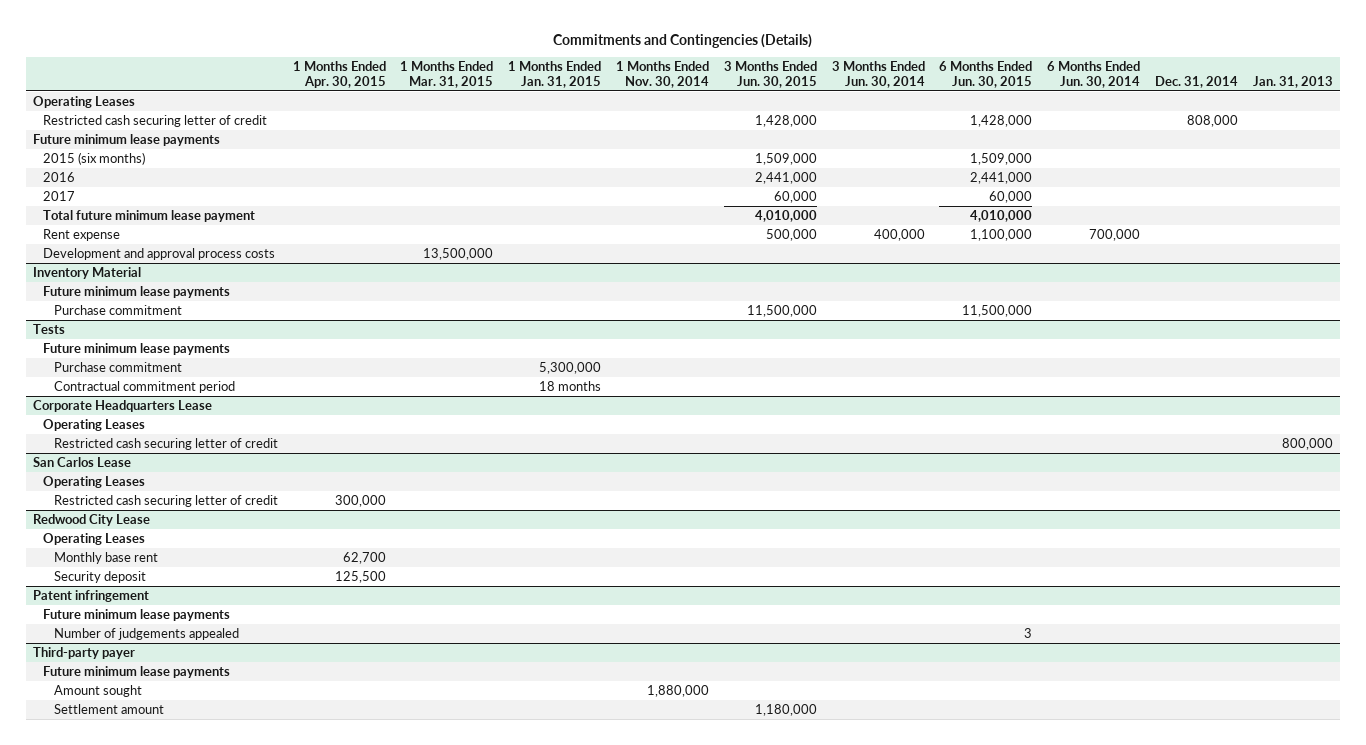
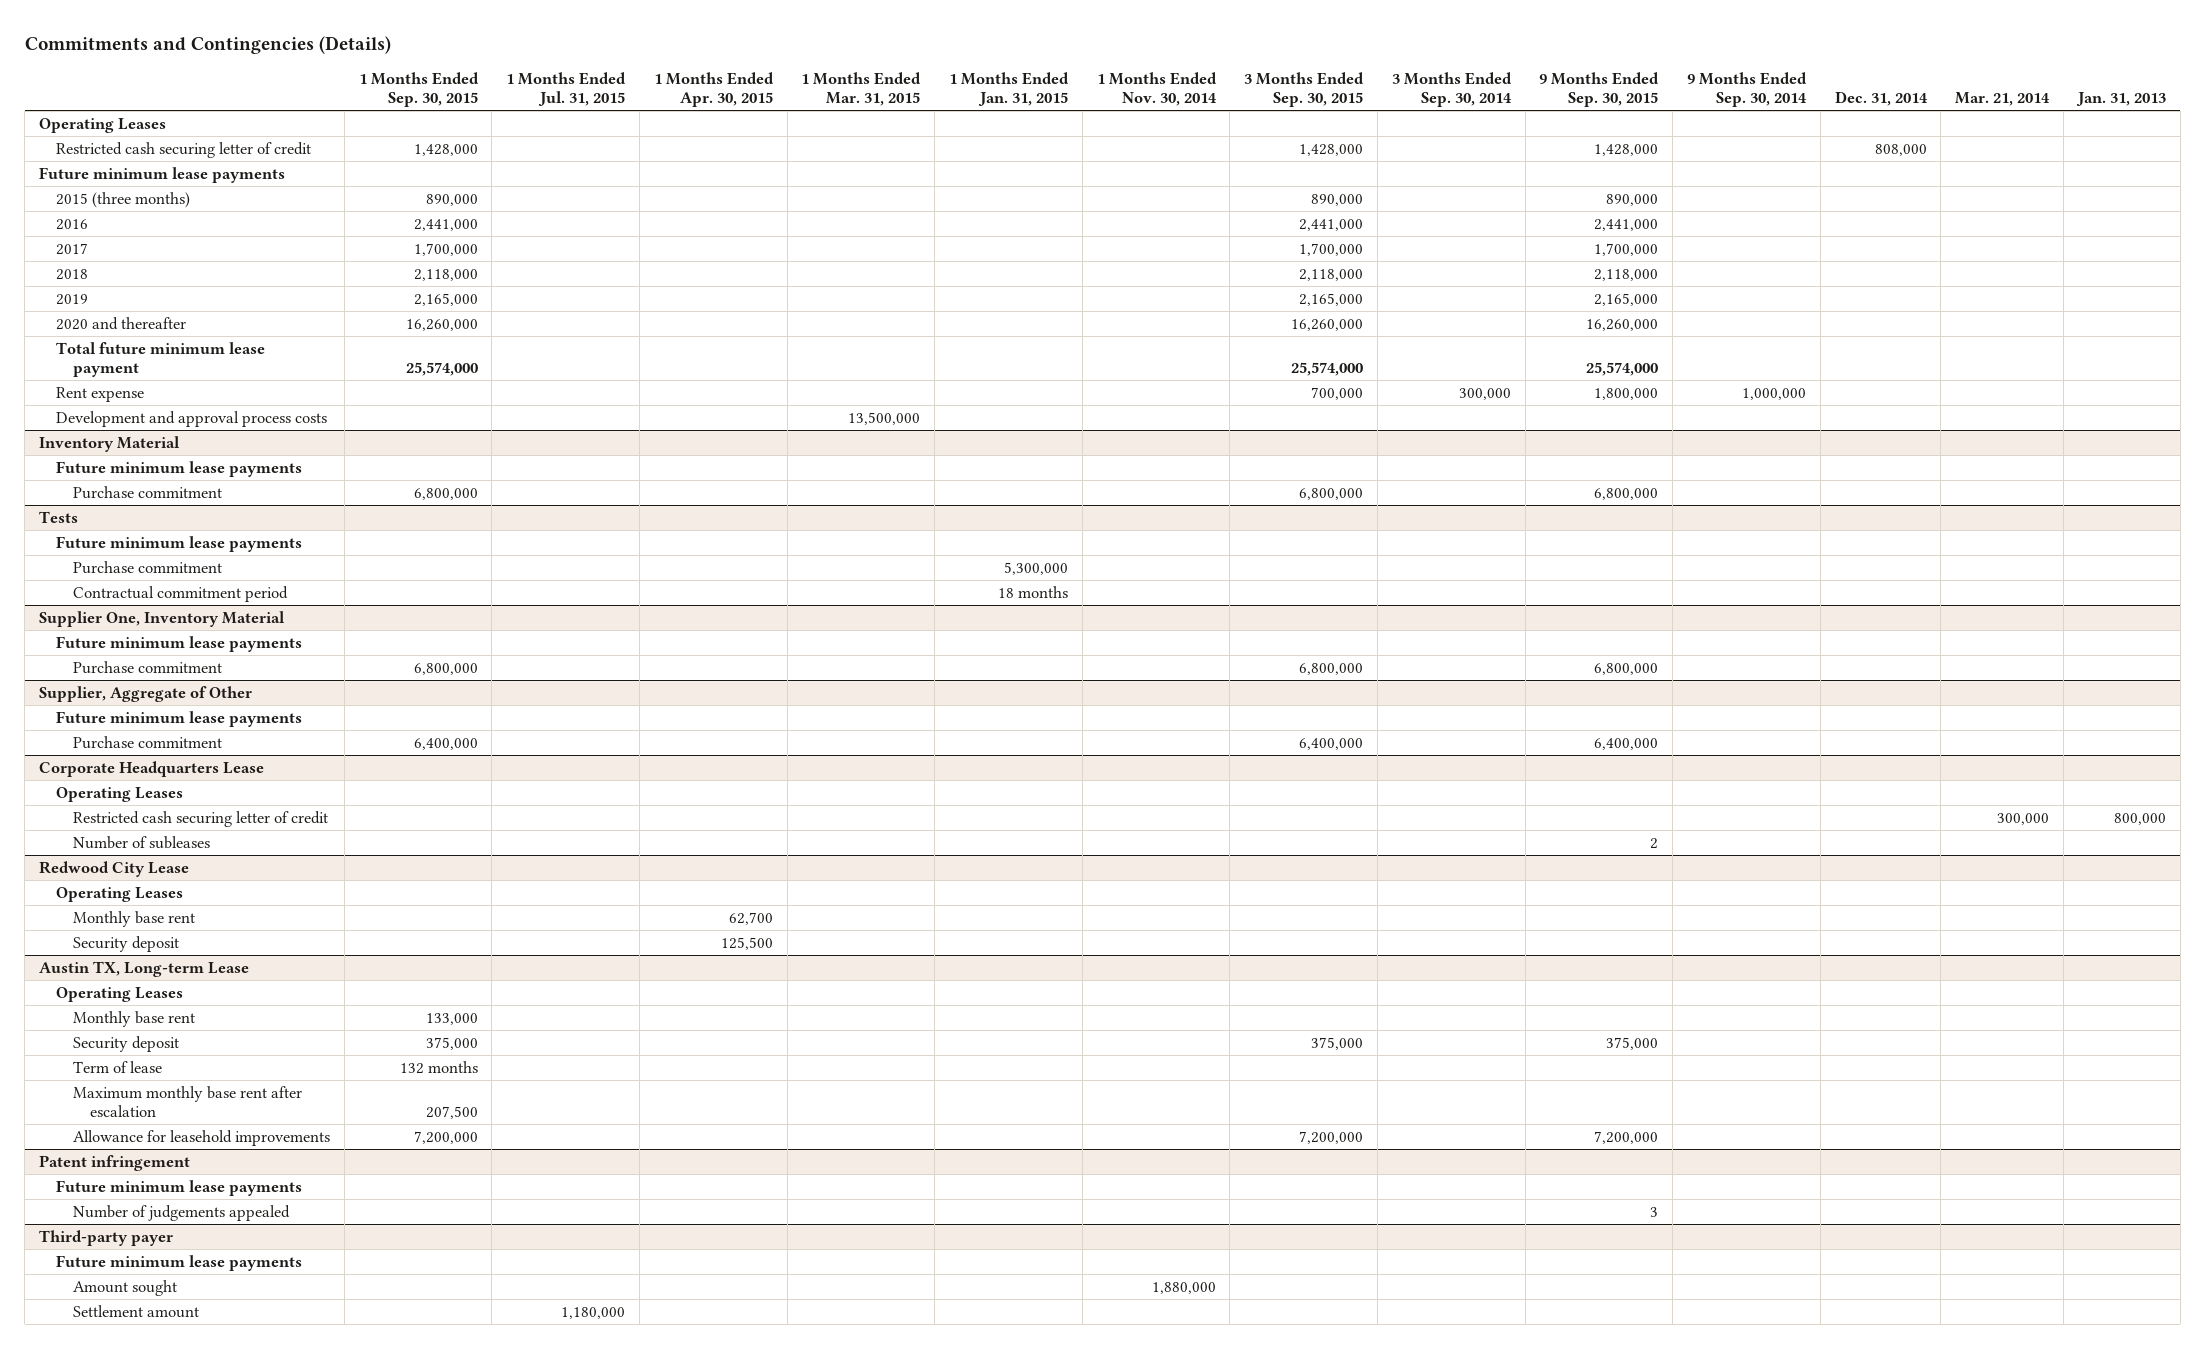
[723,61,817,88] 3 Months Ended Jun. 30, 2015 -> none
[831,61,925,88] 3 Months Ended Jun. 30, 2014 -> none
[939,61,1033,88] 6 Months Ended Jun. 30, 2015 -> none
[1047,61,1141,88] 6 Months Ended Jun. 30, 2014 -> none
none -> [358,72,479,108] 1 Months Ended Sep. 30, 2015
none -> [506,72,627,107] 1 Months Ended Jul. 31, 2015
none -> [1244,72,1365,108] 3 Months Ended Sep. 30, 2015
none -> [1391,72,1512,108] 3 Months Ended Sep. 30, 2014
none -> [1539,72,1660,108] 9 Months Ended Sep. 30, 2015
none -> [1687,72,1808,108] 9 Months Ended Sep. 30, 2014
none -> [1955,92,2051,107] Mar. 21, 2014
[43,151,146,165] 2015 (six months) -> [55,191,190,208] 2015 (three months)
none -> [55,268,88,280] 2018
none -> [55,293,88,305] 2019
none -> [55,316,186,330] 2020 and thereafter
none -> [38,610,285,627] Supplier One, Inventory Material
none -> [55,635,302,652] Future minimum lease payments
none -> [73,660,223,674] Purchase commitment
none -> [38,685,252,702] Supplier, Aggregate of Other
none -> [55,710,302,727] Future minimum lease payments
none -> [73,735,223,749] Purchase commitment
[33,456,132,467] San Carlos Lease -> none
[43,475,146,488] Operating Leases -> none
[53,494,278,507] Restricted cash securing letter of credit -> none
none -> [73,835,211,849] Number of subleases
none -> [38,960,249,977] Austin TX, Long-term Lease
none -> [55,986,183,1002] Operating Leases
none -> [73,1010,196,1027] Monthly base rent
none -> [73,1035,180,1052] Security deposit
none -> [73,1060,163,1073] Term of lease
none -> [73,1085,303,1117] Maximum monthly base rent after escalation
none -> [73,1129,331,1146] Allowance for leasehold improvements

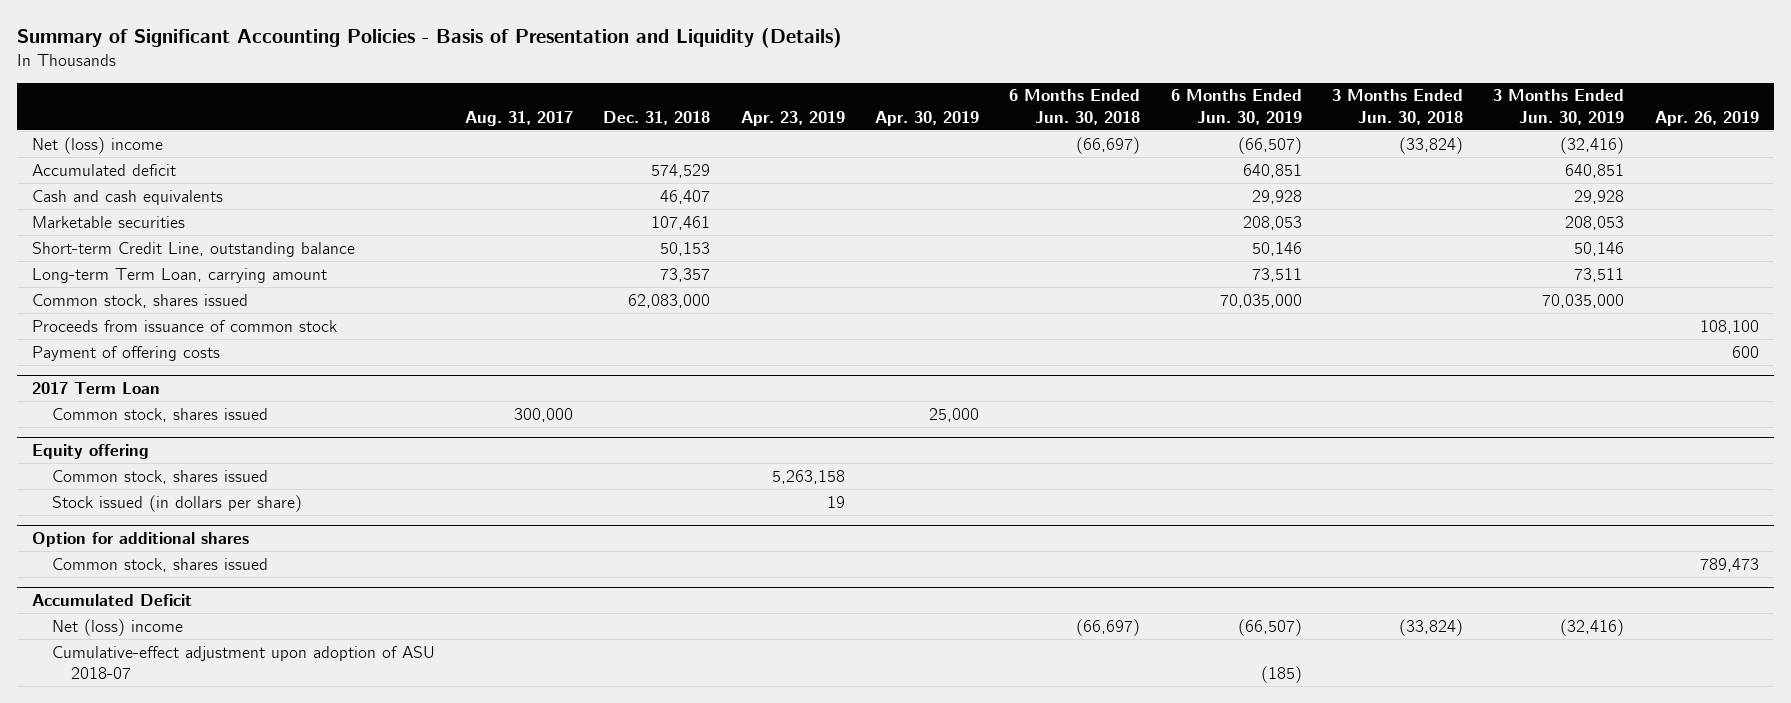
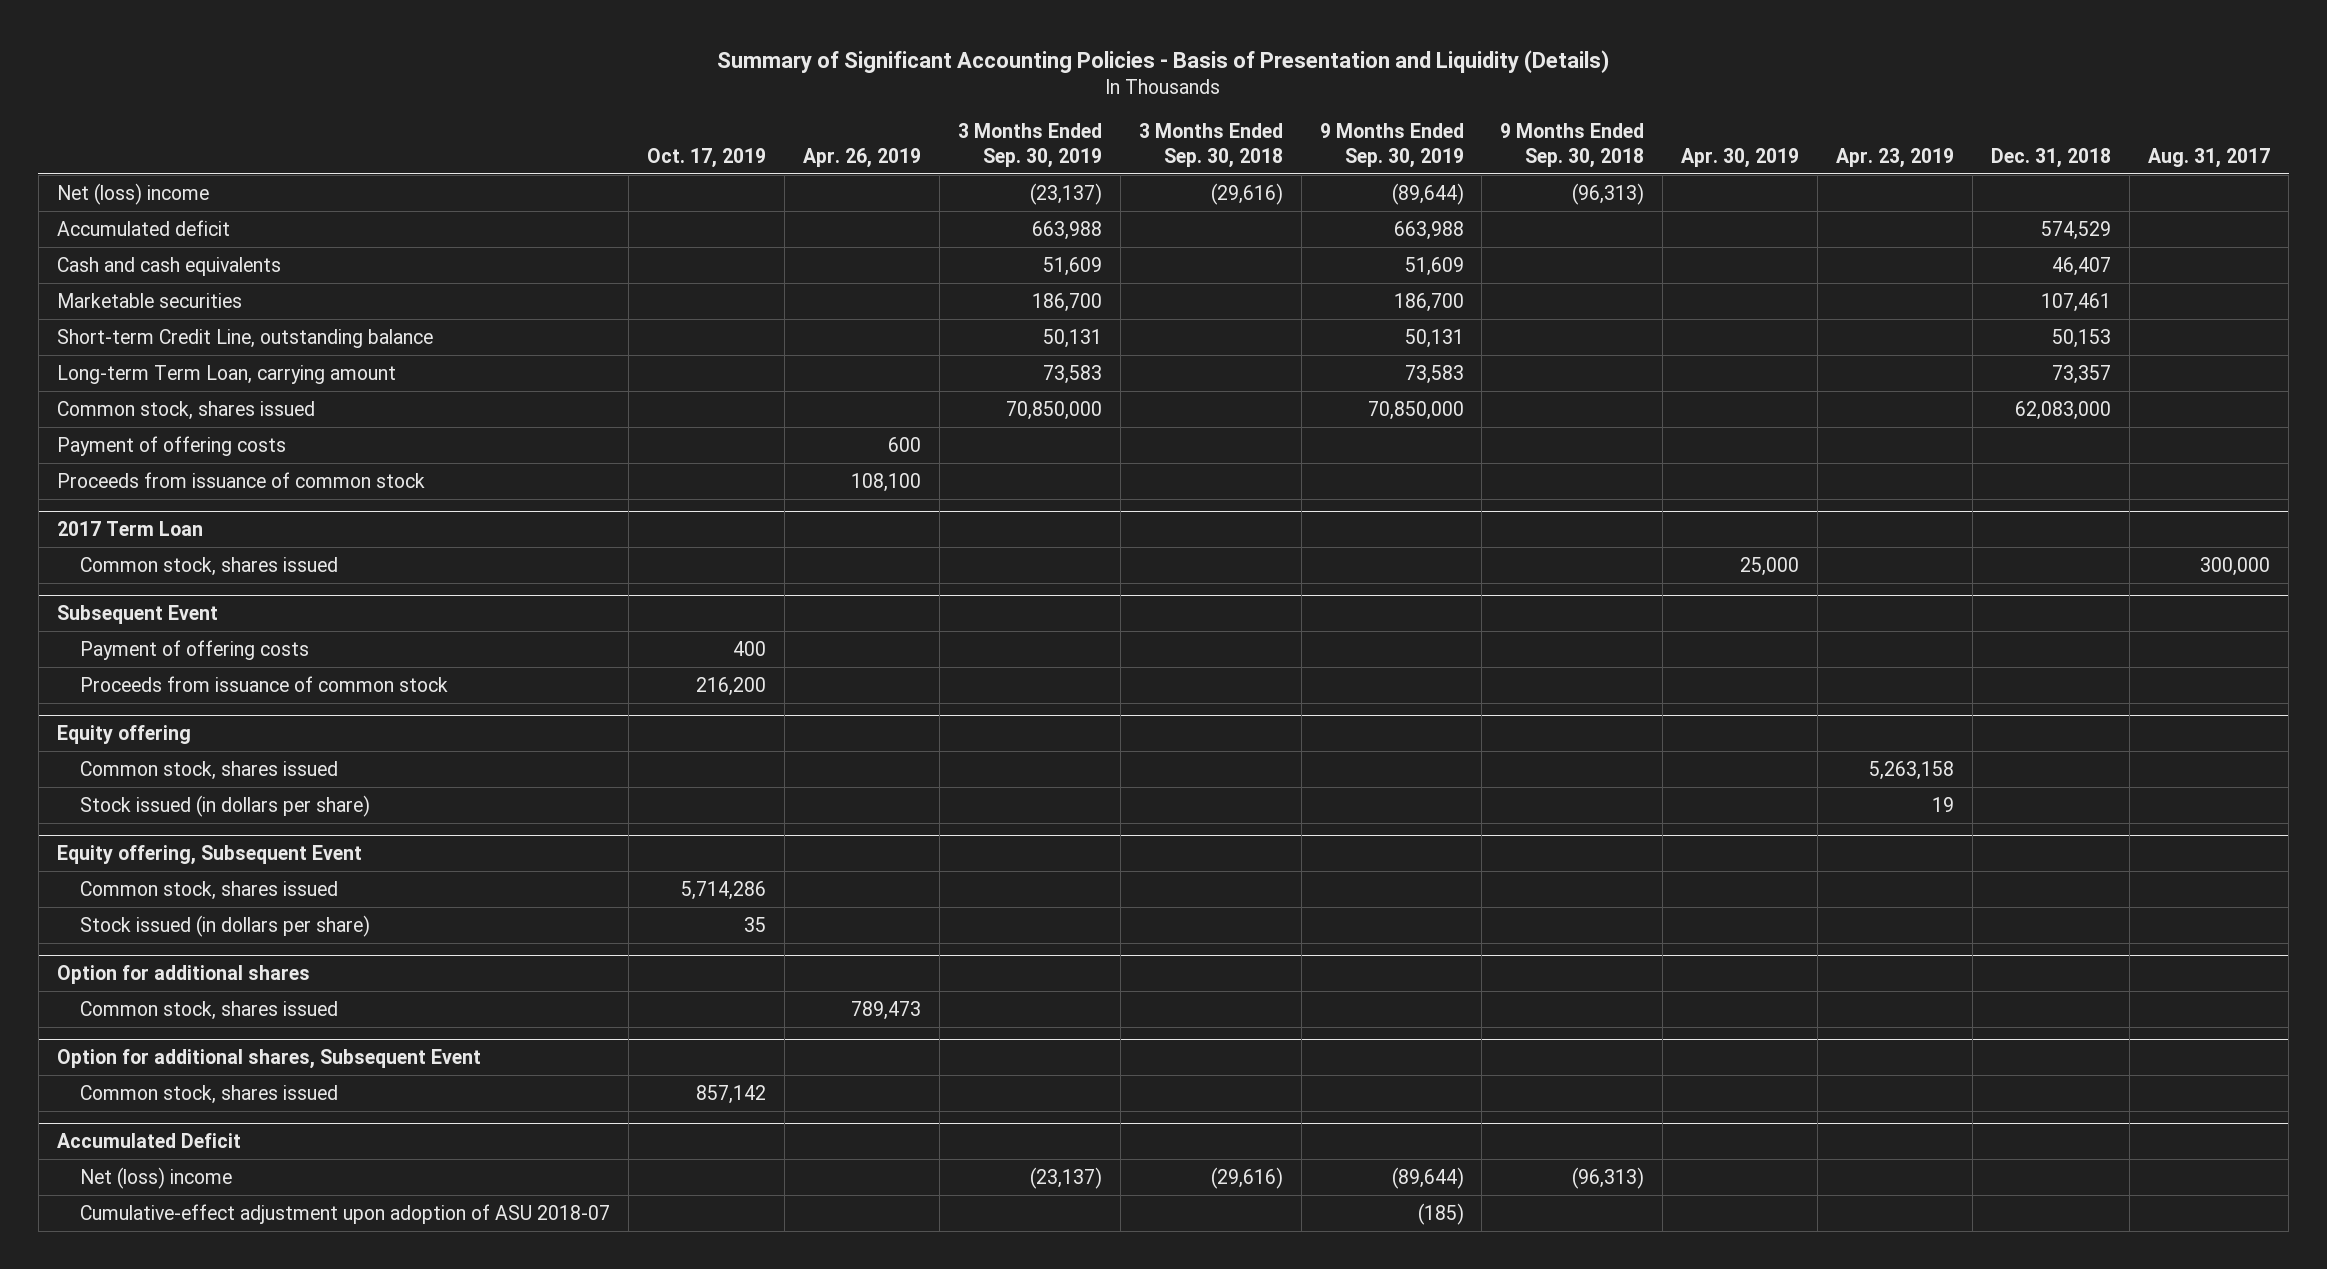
[1009,89,1141,125] 6 Months Ended Jun. 30, 2018 -> none
[1170,89,1302,125] 6 Months Ended Jun. 30, 2019 -> none
[1332,89,1464,125] 3 Months Ended Jun. 30, 2018 -> none
[1493,89,1625,125] 3 Months Ended Jun. 30, 2019 -> none
none -> [646,147,766,168] Oct. 17, 2019
none -> [957,123,1102,168] 3 Months Ended Sep. 30, 2019
none -> [1138,123,1283,168] 3 Months Ended Sep. 30, 2018
none -> [1319,123,1464,168] 9 Months Ended Sep. 30, 2019
none -> [1500,123,1645,168] 9 Months Ended Sep. 30, 2018
[32,319,338,332] Proceeds from issuance of common stock -> [56,471,425,488] Proceeds from issuance of common stock
none -> [56,604,218,624] Subsequent Event
none -> [79,639,309,660] Payment of offering costs
none -> [79,675,448,692] Proceeds from issuance of common stock
none -> [56,844,362,865] Equity offering, Subsequent Event
none -> [79,880,338,900] Common stock, shares issued
none -> [79,914,370,937] Stock issued (in dollars per share)
none -> [56,1048,481,1069] Option for additional shares, Subsequent Event
none -> [79,1084,338,1104] Common stock, shares issued

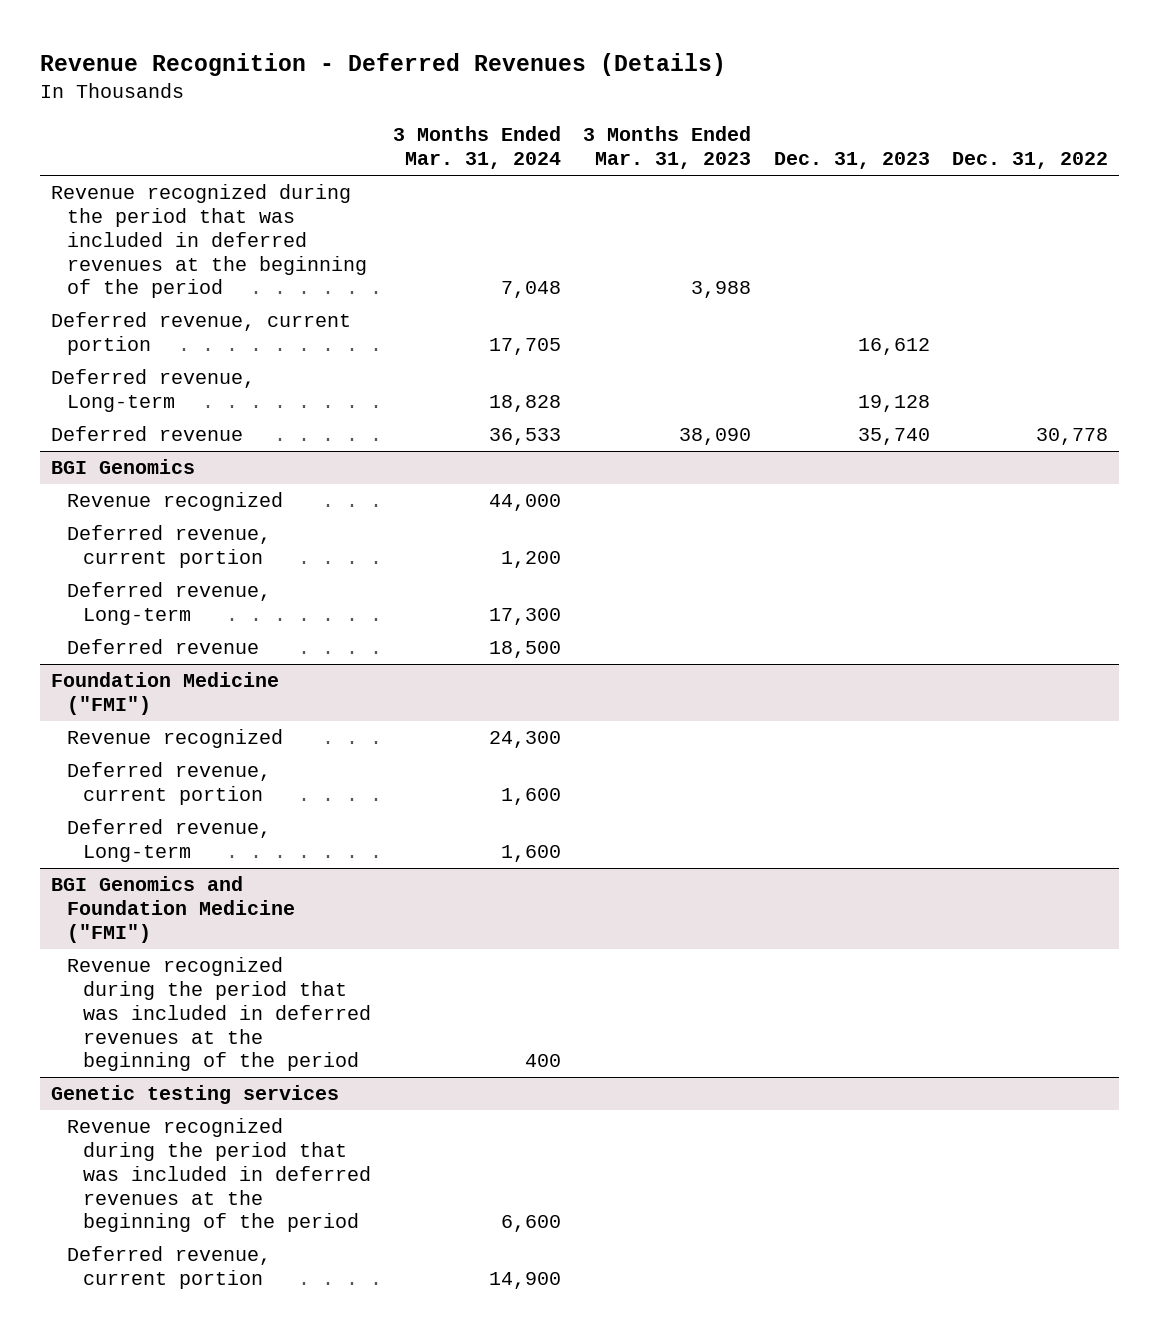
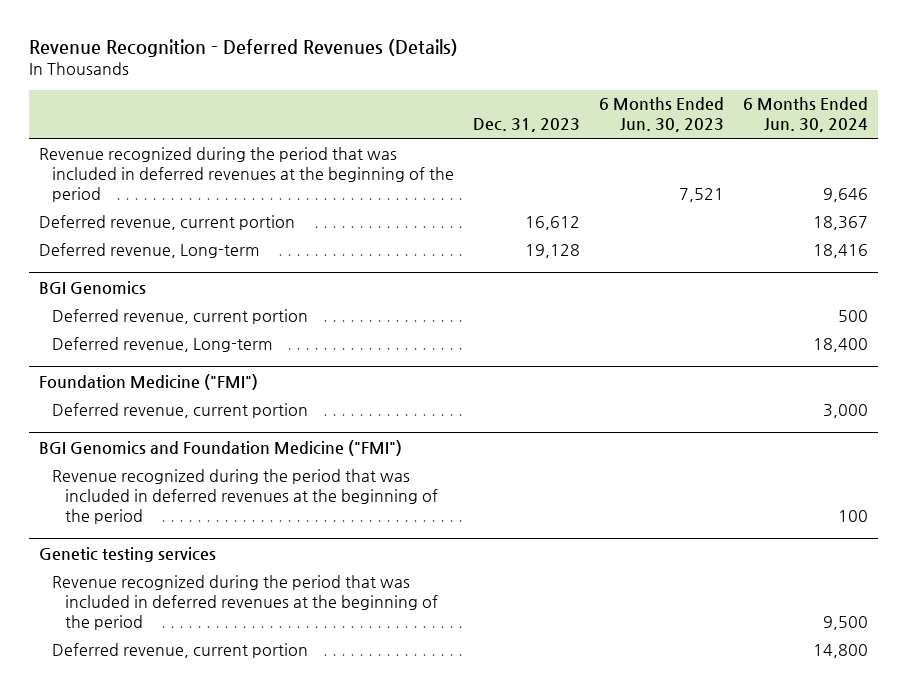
[393,126,562,170] 3 Months Ended Mar. 31, 2024 -> none
[583,126,752,170] 3 Months Ended Mar. 31, 2023 -> none
[952,152,1109,170] Dec. 31, 2022 -> none
none -> [599,97,725,133] 6 Months Ended Jun. 30, 2023
none -> [743,97,869,133] 6 Months Ended Jun. 30, 2024
[50,426,243,442] Deferred revenue -> none
[66,492,283,512] Revenue recognized -> none
[66,639,259,655] Deferred revenue -> none
[66,729,283,749] Revenue recognized -> none
[66,819,271,863] Deferred revenue, Long-term -> none

